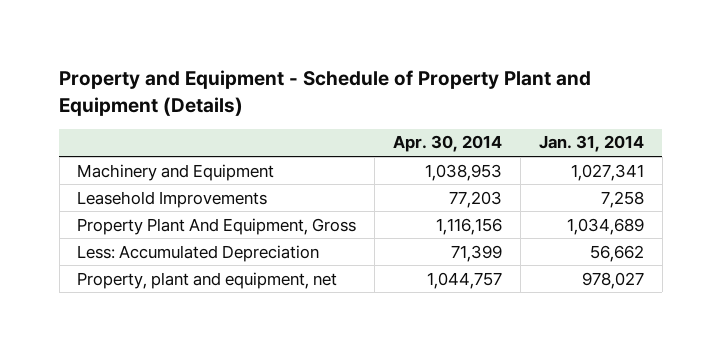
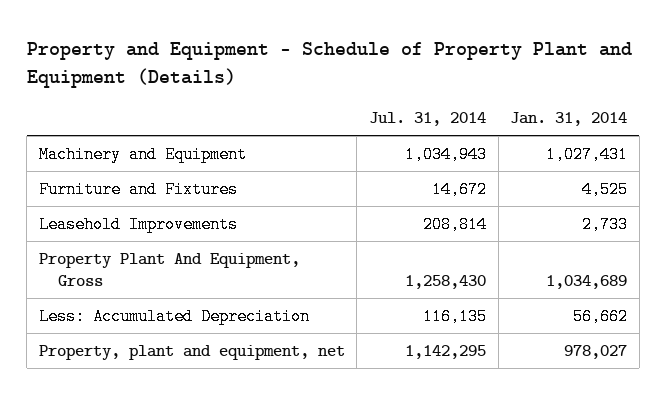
[393,135,503,153] Apr. 30, 2014 -> none
none -> [368,112,486,127] Jul. 31, 2014
[570,163,644,181] 1,027,341 -> [546,145,629,163] 1,027,431
none -> [38,180,238,198] Furniture and Fixtures
[600,190,644,208] 7,258 -> [582,215,629,233] 2,733

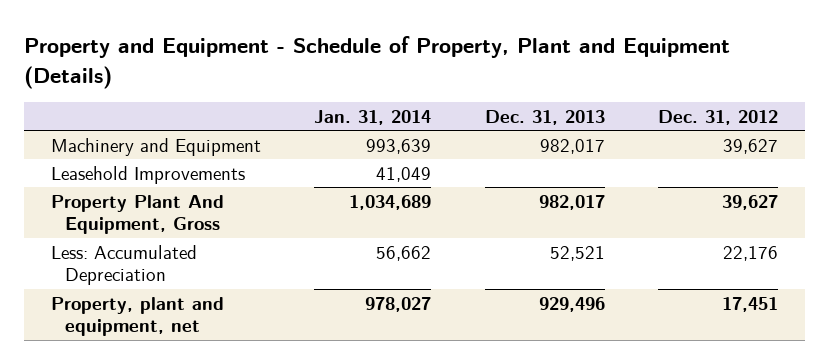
[26,41,632,88] Property and Equipment - Schedule of Property Plant and Equipment (Details) -> [23,36,730,90] Property and Equipment - Schedule of Property, Plant and Equipment (Details)
[368,112,486,127] Jul. 31, 2014 -> none
none -> [484,109,605,125] Dec. 31, 2013
none -> [657,109,778,125] Dec. 31, 2012
[38,180,238,198] Furniture and Fixtures -> none
[546,145,629,163] 1,027,431 -> [366,138,432,154] 993,639
[582,215,629,233] 2,733 -> [376,166,432,182] 41,049

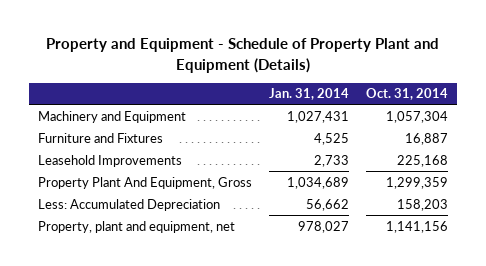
[23,36,730,90] Property and Equipment - Schedule of Property, Plant and Equipment (Details) -> [46,38,440,73] Property and Equipment - Schedule of Property Plant and Equipment (Details)
[484,109,605,125] Dec. 31, 2013 -> none
[657,109,778,125] Dec. 31, 2012 -> none
none -> [366,88,449,101] Oct. 31, 2014
[366,138,432,154] 993,639 -> [287,110,350,123] 1,027,431
none -> [37,132,163,143] Furniture and Fixtures
[376,166,432,182] 41,049 -> [314,154,350,167] 2,733

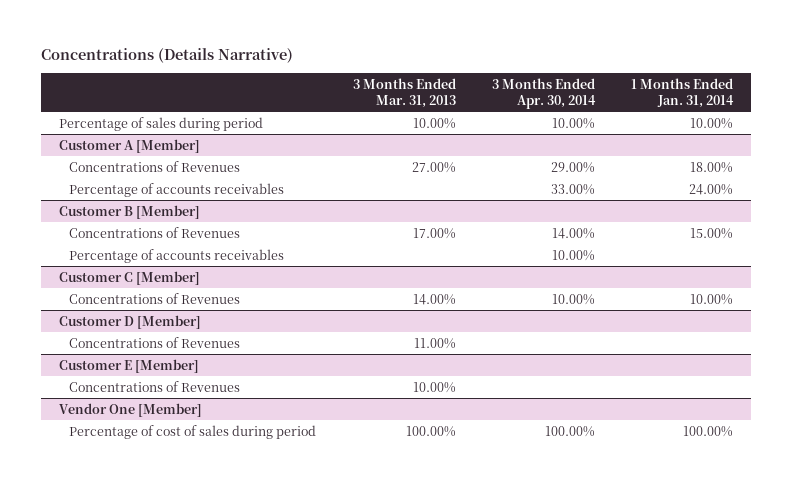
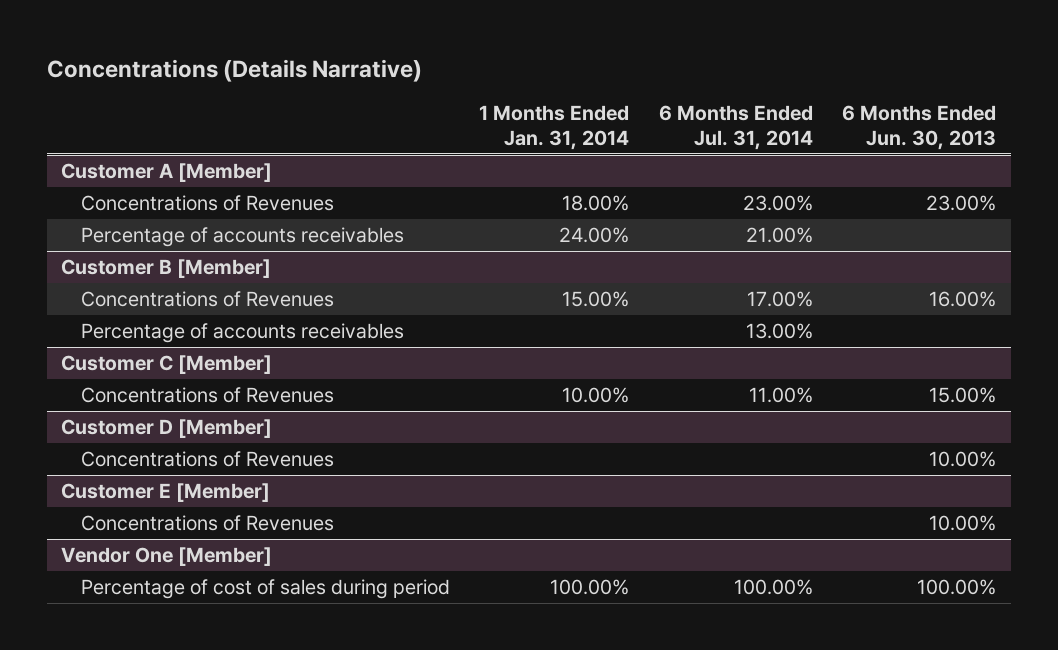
[352,77,456,108] 3 Months Ended Mar. 31, 2013 -> none
[491,77,596,109] 3 Months Ended Apr. 30, 2014 -> none
none -> [658,105,813,150] 6 Months Ended Jul. 31, 2014
none -> [842,105,997,150] 6 Months Ended Jun. 30, 2013
[59,116,264,131] Percentage of sales during period -> none

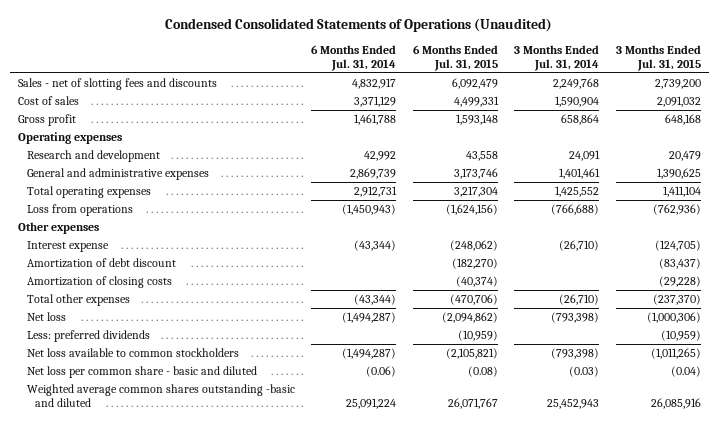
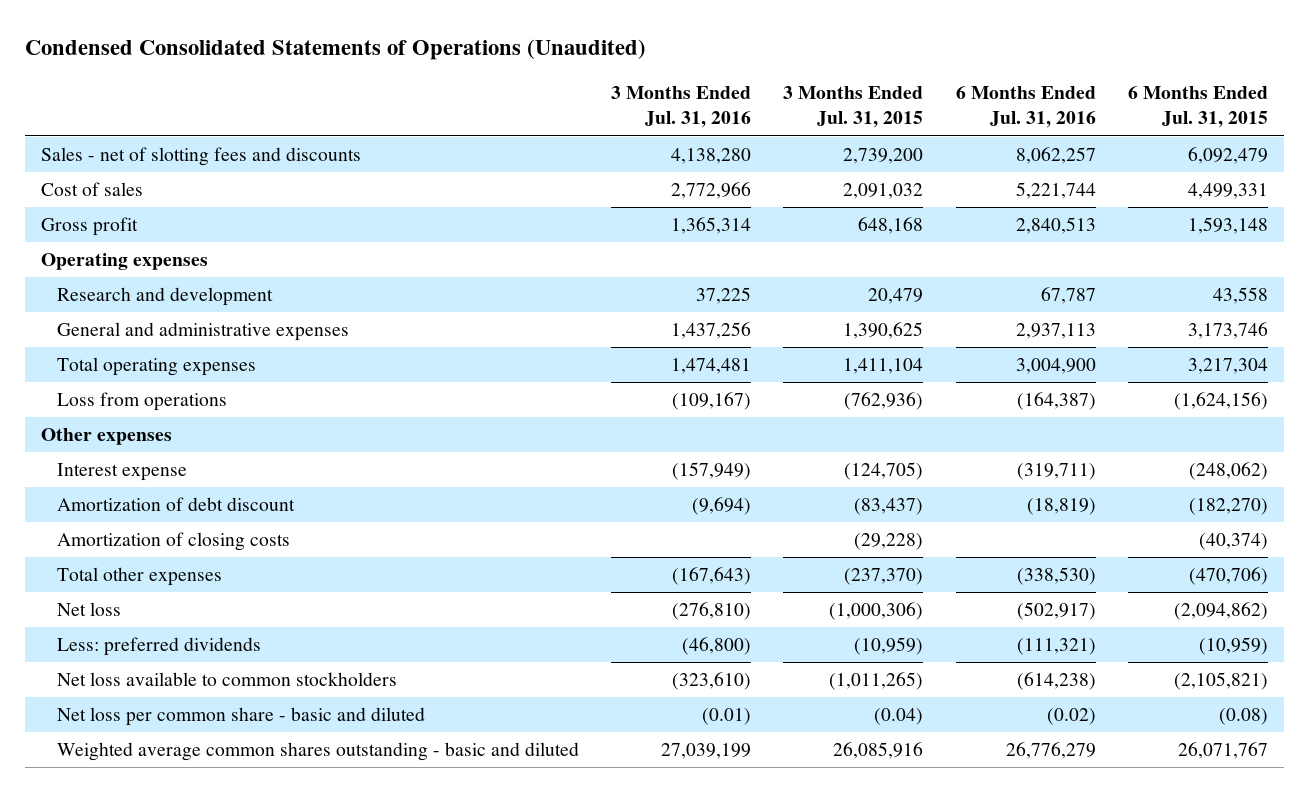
[311,44,397,72] 6 Months Ended Jul. 31, 2014 -> none
[514,44,600,72] 3 Months Ended Jul. 31, 2014 -> none
none -> [611,86,752,129] 3 Months Ended Jul. 31, 2016
none -> [955,86,1096,129] 6 Months Ended Jul. 31, 2016
[26,383,295,408] Weighted average common shares outstanding -basic and diluted -> [56,742,579,762] Weighted average common shares outstanding - basic and diluted

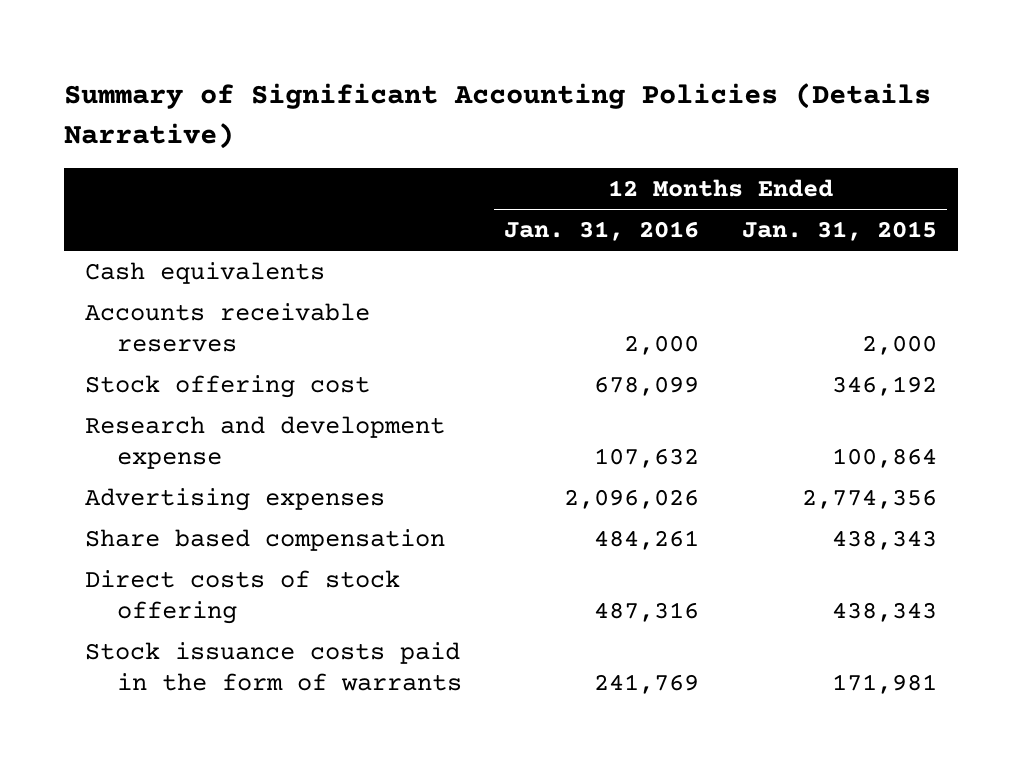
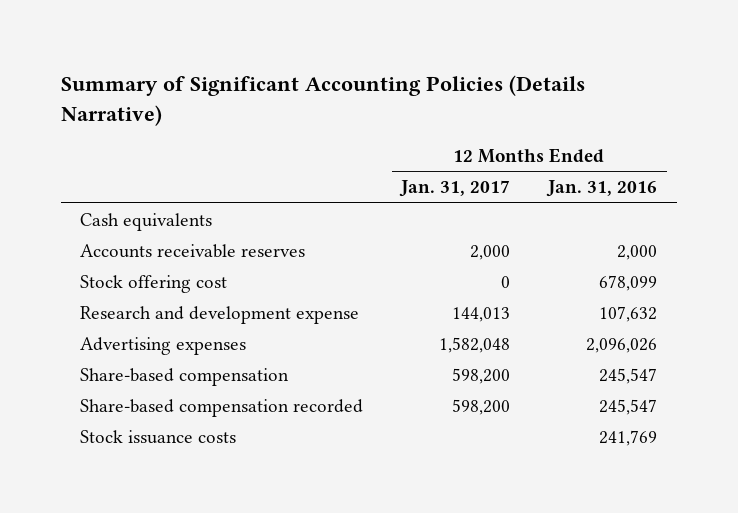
[741,221,937,242] Jan. 31, 2015 -> none
none -> [399,180,511,198] Jan. 31, 2017
[85,569,401,624] Direct costs of stock offering -> none
none -> [80,367,290,386] Share-based compensation
[85,528,446,551] Share based compensation -> [80,398,364,417] Share-based compensation recorded
[594,529,700,550] 484,261 -> [599,398,658,415] 245,547
[85,641,463,691] Stock issuance costs paid in the form of warrants -> [80,429,237,444] Stock issuance costs

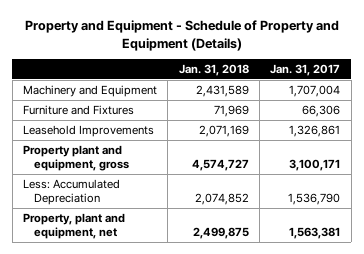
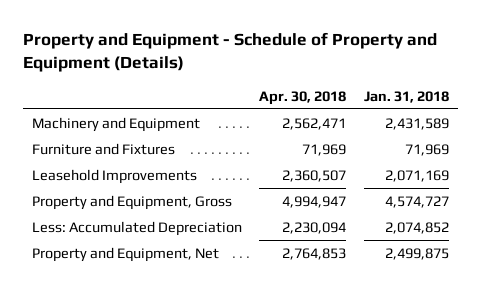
[270,64,341,77] Jan. 31, 2017 -> none
none -> [259,90,347,105] Apr. 30, 2018
[23,144,130,172] Property plant and equipment, gross -> [31,194,232,210] Property and Equipment, Gross
[23,212,126,240] Property, plant and equipment, net -> [31,246,219,262] Property and Equipment, Net

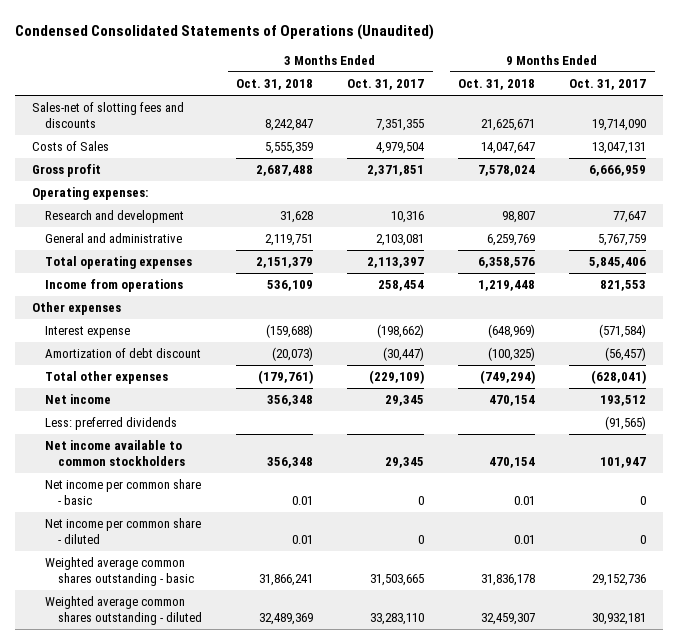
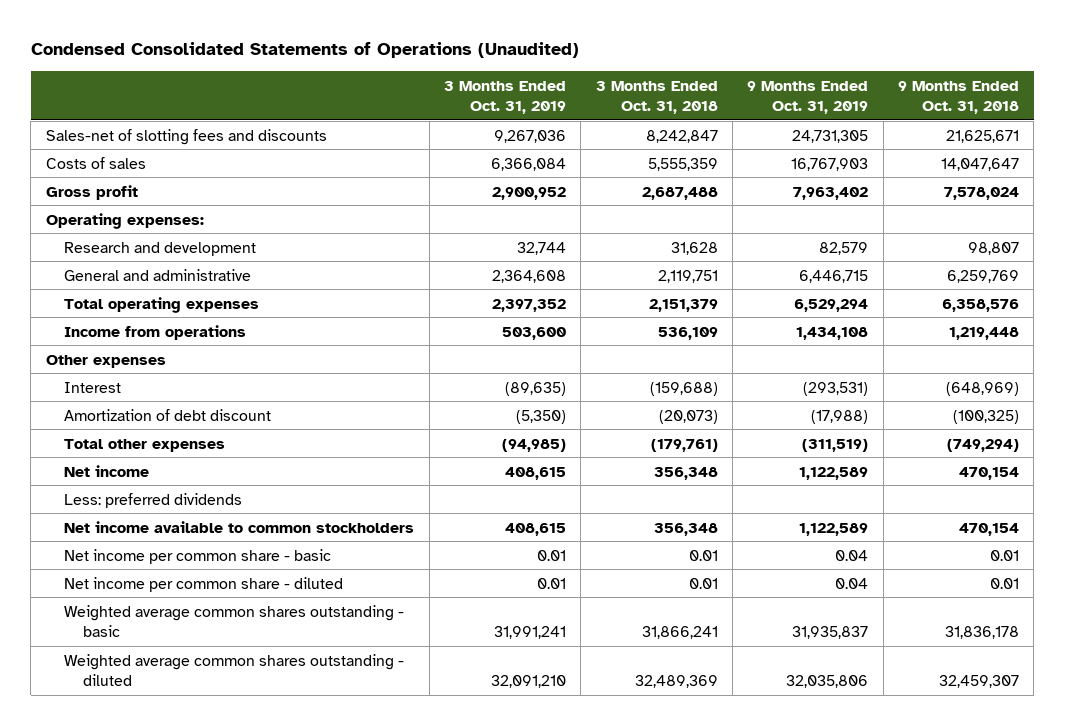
[347,79,425,91] Oct. 31, 2017 -> none
[569,79,647,91] Oct. 31, 2017 -> none
none -> [443,80,566,115] 3 Months Ended Oct. 31, 2019
none -> [747,80,869,115] 9 Months Ended Oct. 31, 2019
[32,141,110,152] Costs of Sales -> [45,156,146,169] Costs of sales
[45,326,131,339] Interest expense -> [64,381,122,393] Interest

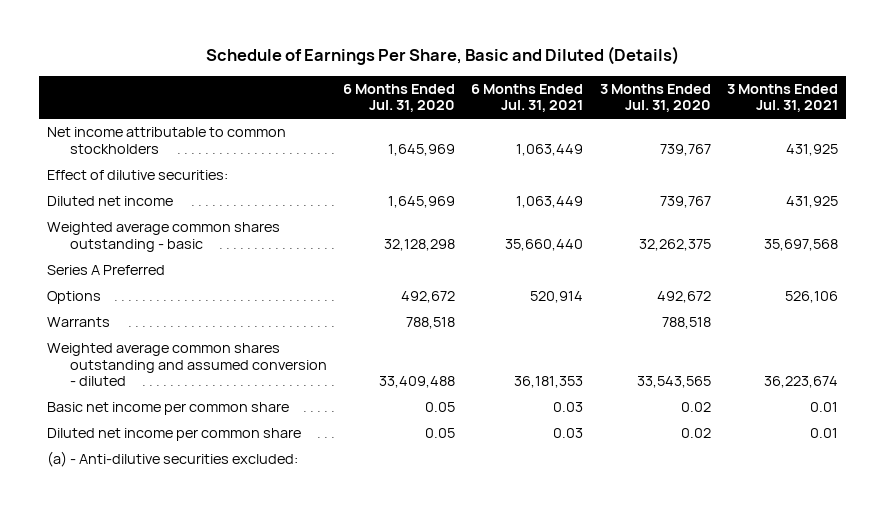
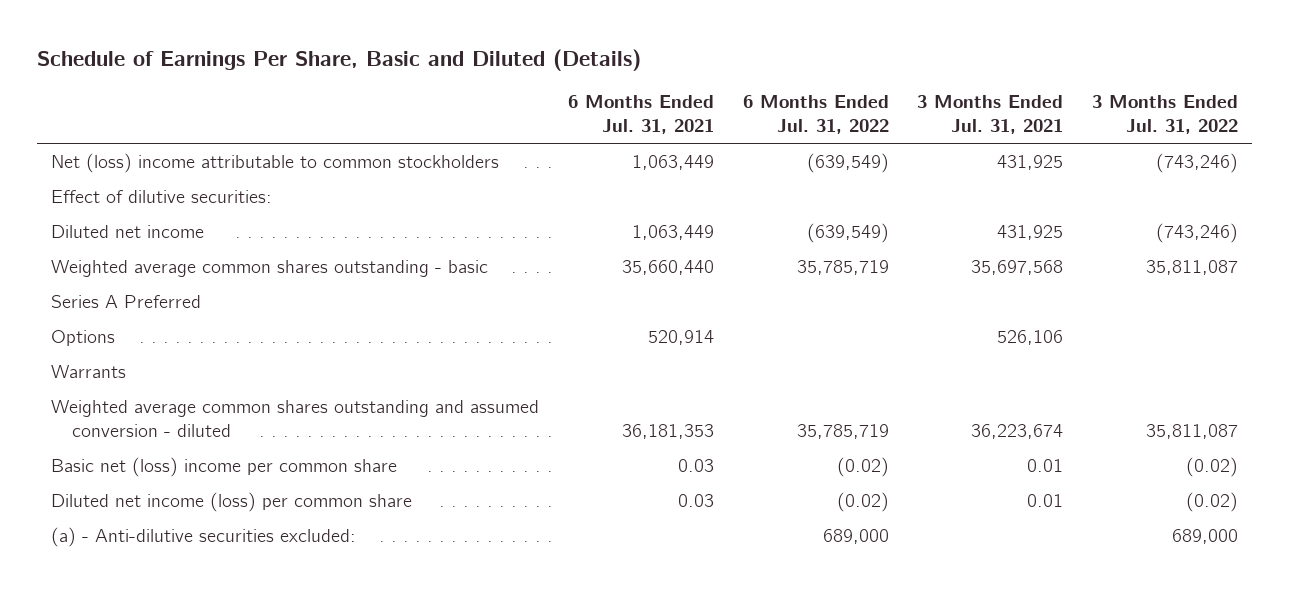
[343,83,456,113] 6 Months Ended Jul. 31, 2020 -> none
[599,83,711,113] 3 Months Ended Jul. 31, 2020 -> none
none -> [742,95,889,135] 6 Months Ended Jul. 31, 2022
none -> [1091,95,1238,135] 3 Months Ended Jul. 31, 2022
[47,127,287,154] Net income attributable to common stockholders -> [51,153,500,174] Net (loss) income attributable to common stockholders
[47,402,290,416] Basic net income per common share -> [51,457,398,478] Basic net (loss) income per common share
[47,428,302,442] Diluted net income per common share -> [51,492,413,513] Diluted net income (loss) per common share

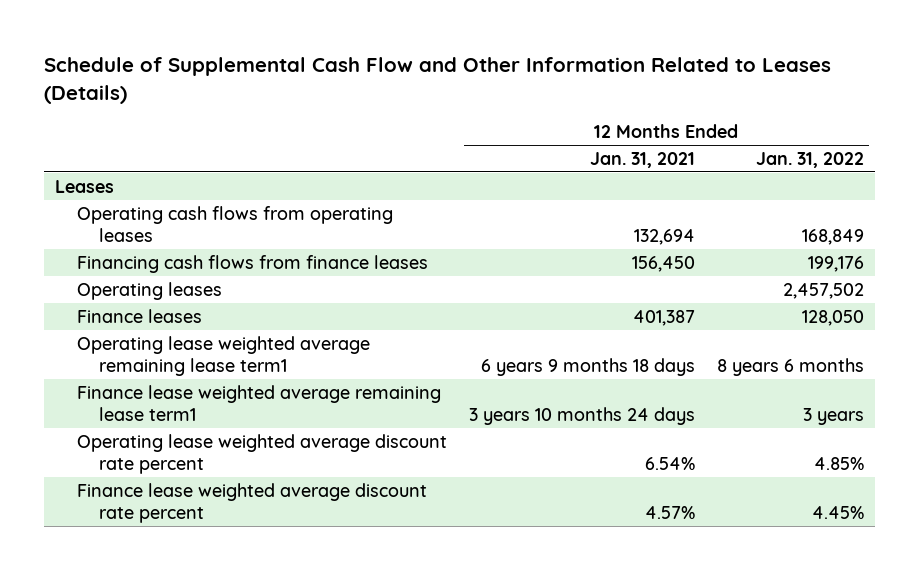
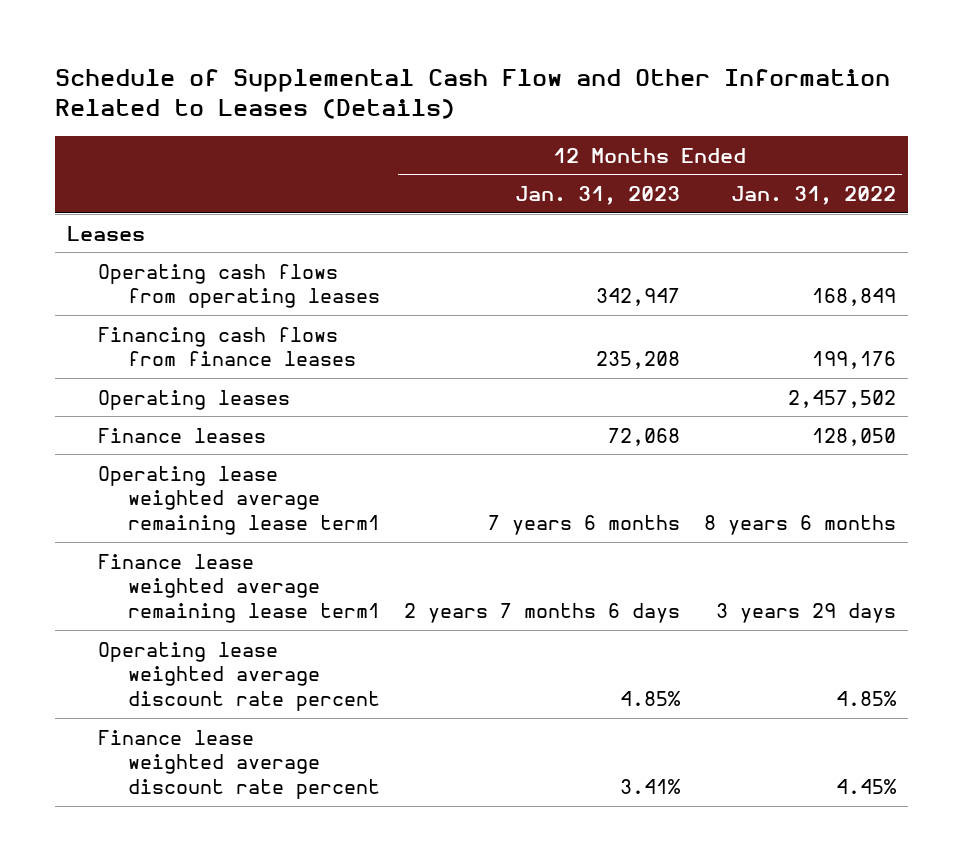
[590,151,696,168] Jan. 31, 2021 -> none
none -> [515,186,681,206] Jan. 31, 2023
[802,407,864,425] 3 years -> [715,602,896,623] 3 years 29 days

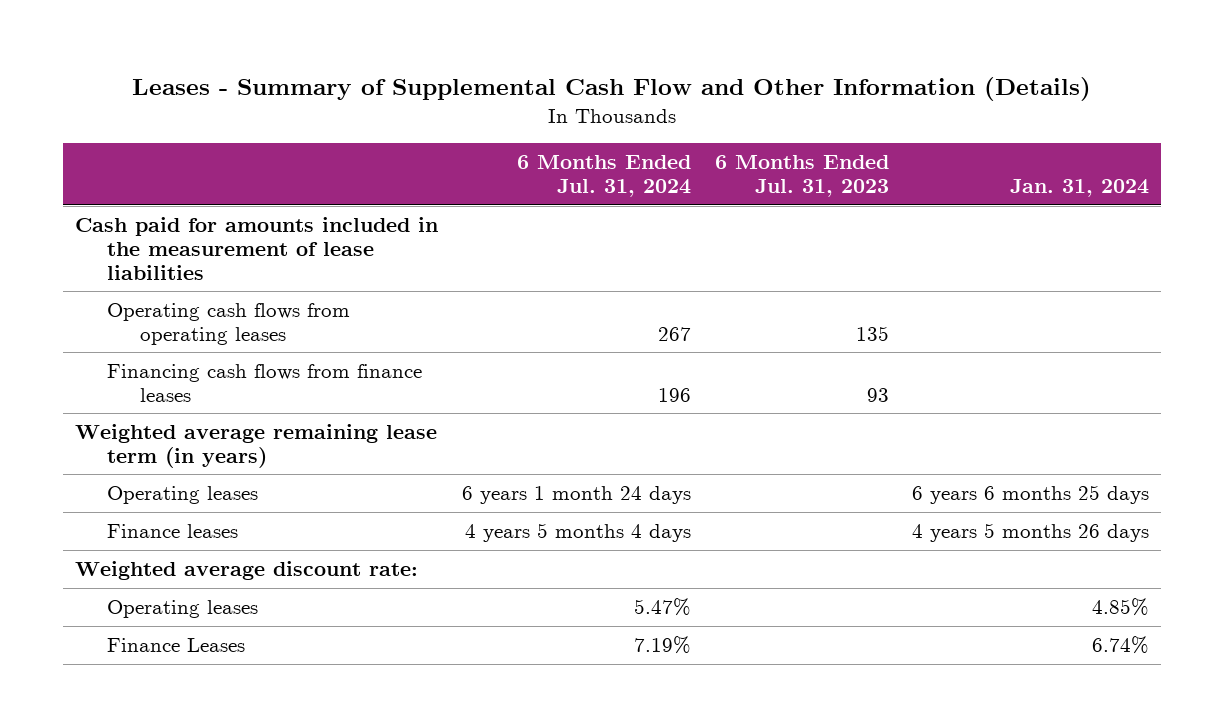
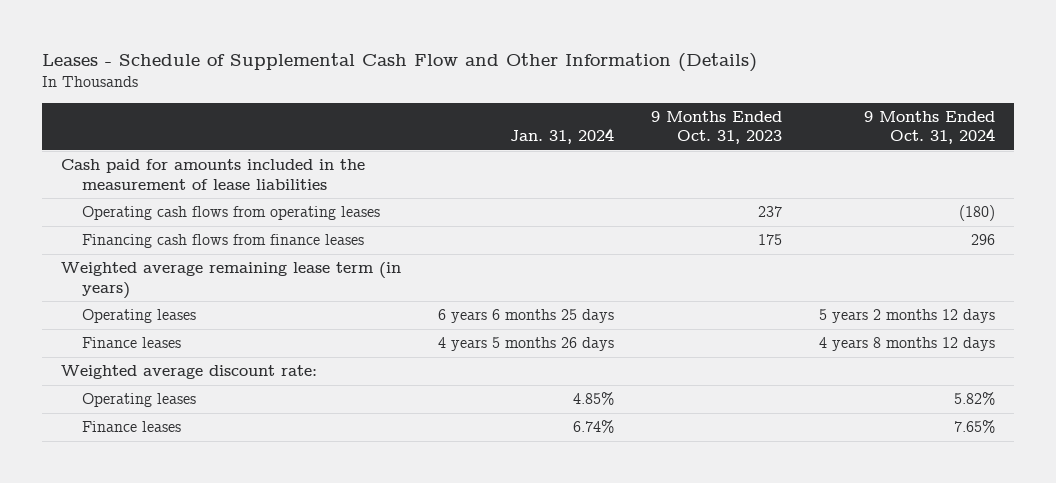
[132,76,1092,101] Leases - Summary of Supplemental Cash Flow and Other Information (Details) -> [42,53,758,73] Leases - Schedule of Supplemental Cash Flow and Other Information (Details)
[516,155,691,198] 6 Months Ended Jul. 31, 2024 -> none
[714,155,889,198] 6 Months Ended Jul. 31, 2023 -> none
none -> [651,111,783,145] 9 Months Ended Oct. 31, 2023
none -> [864,111,996,145] 9 Months Ended Oct. 31, 2024
[107,637,246,652] Finance Leases -> [81,421,181,433] Finance leases

